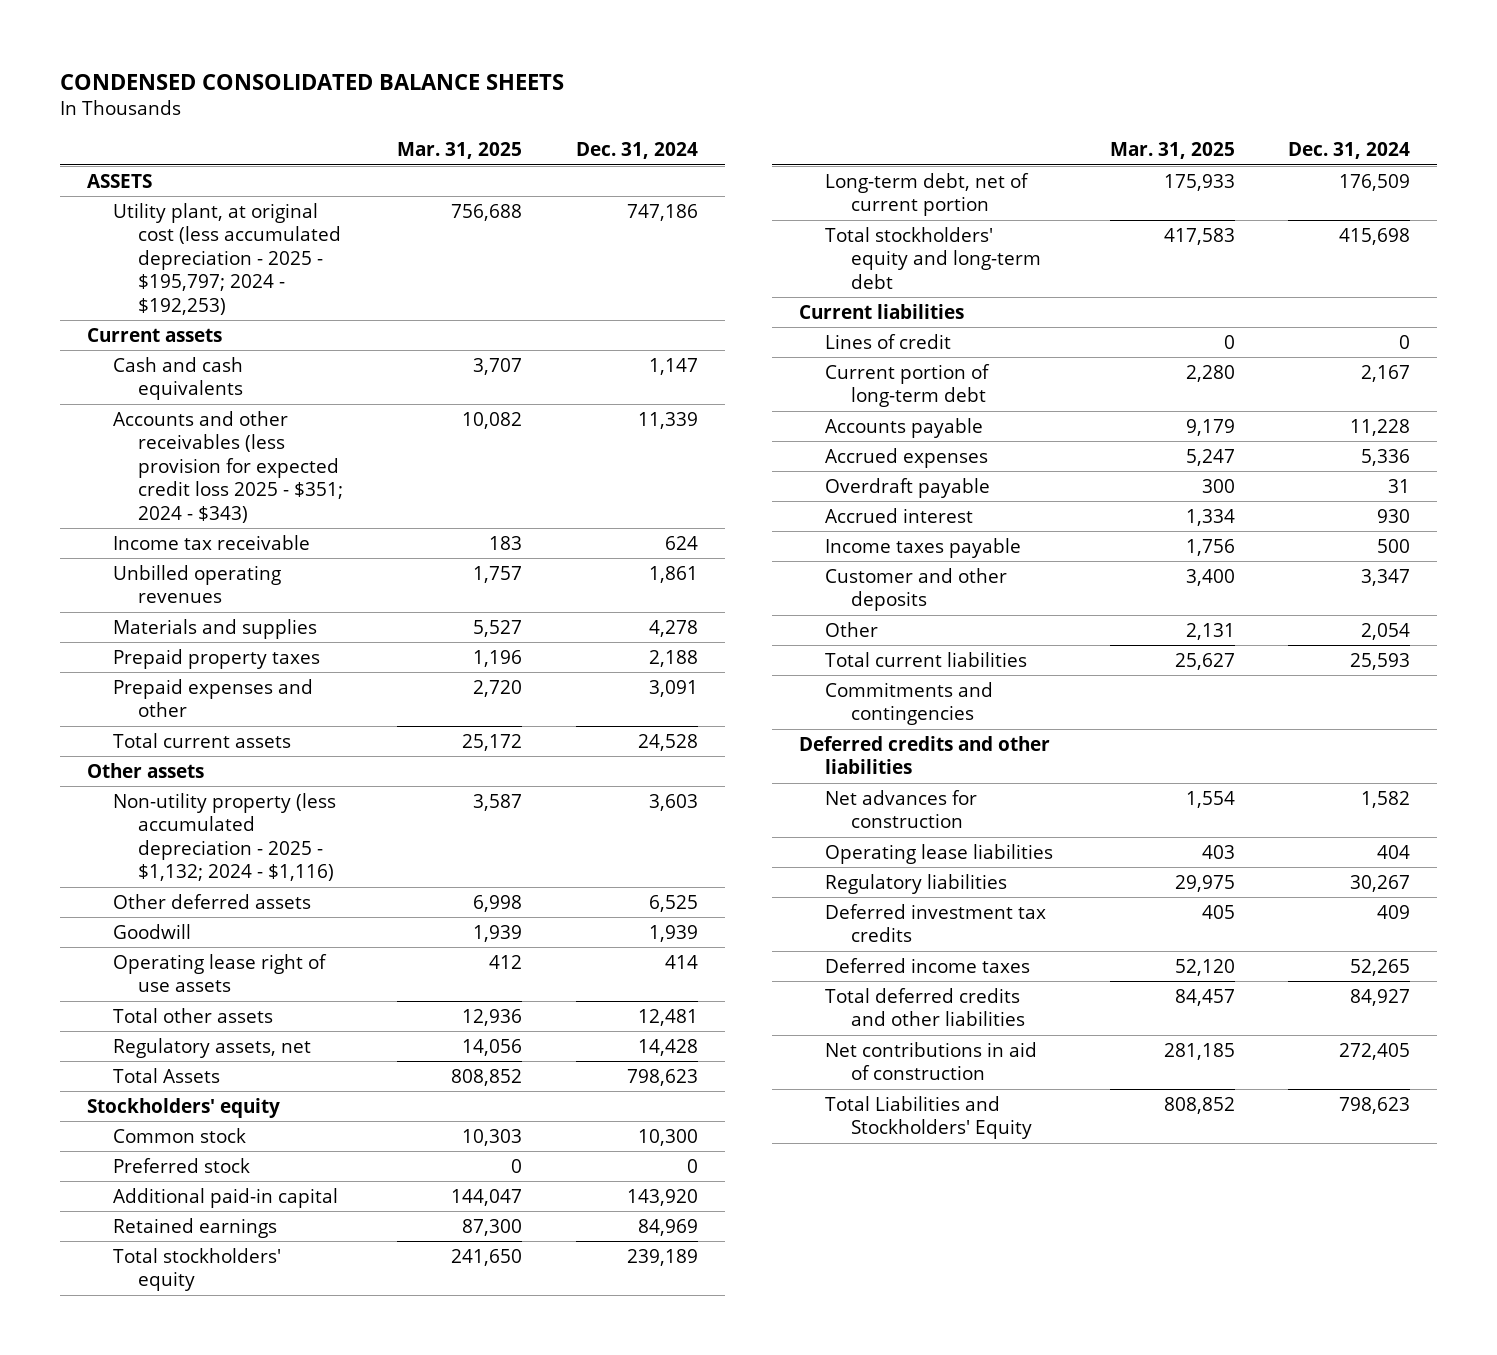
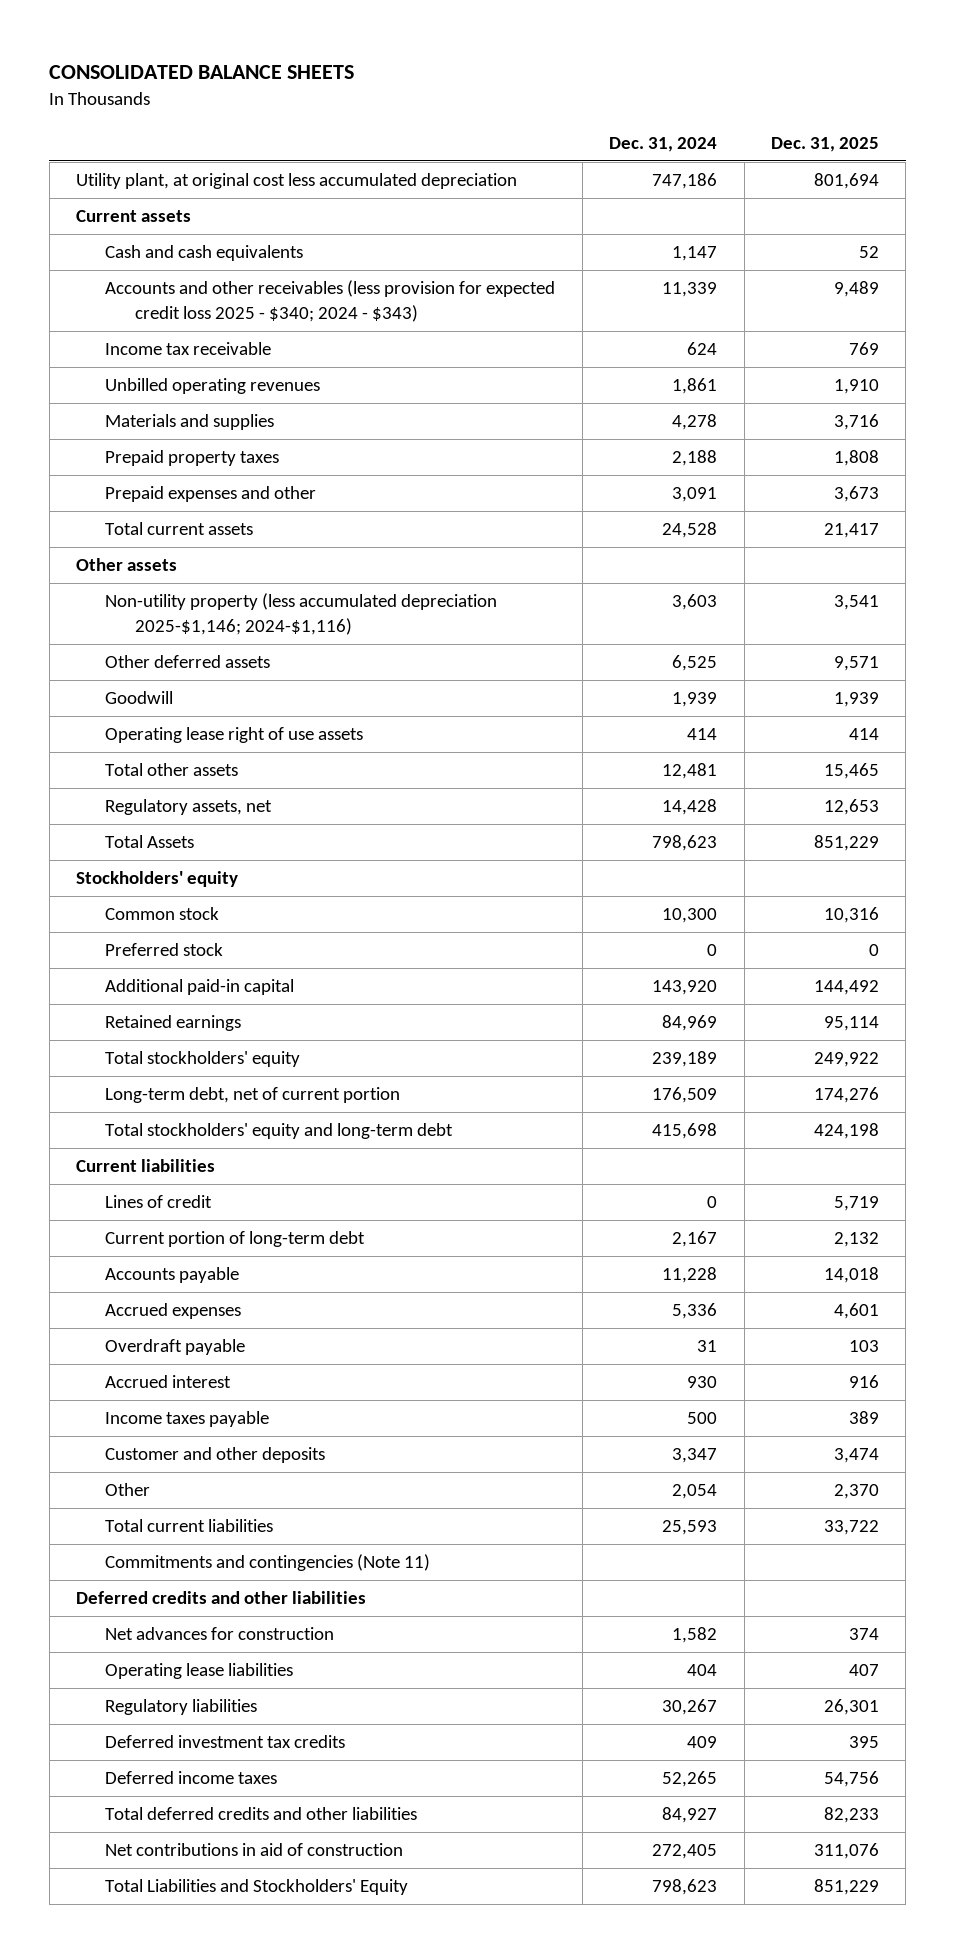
[59,73,564,90] CONDENSED CONSOLIDATED BALANCE SHEETS -> [49,64,355,79] CONSOLIDATED BALANCE SHEETS
[396,142,522,160] Mar. 31, 2025 -> none
none -> [770,136,879,152] Dec. 31, 2025
[86,173,152,188] ASSETS -> none
[112,202,342,315] Utility plant, at original cost (less accumulated depreciation - 2025 - $195,797; 2024 - $192,253) -> [76,173,518,190] Utility plant, at original cost less accumulated depreciation
[112,410,344,523] Accounts and other receivables (less provision for expected credit loss 2025 - $351; 2024 - $343) -> [105,280,556,323] Accounts and other receivables (less provision for expected credit loss 2025 - $340; 2024 - $343)
[112,792,336,882] Non-utility property (less accumulated depreciation - 2025 - $1,132; 2024 - $1,116) -> [105,593,498,636] Non-utility property (less accumulated depreciation 2025-$1,146; 2024-$1,116)
[825,681,994,726] Commitments and contingencies -> [105,1554,431,1572] Commitments and contingencies (Note 11)

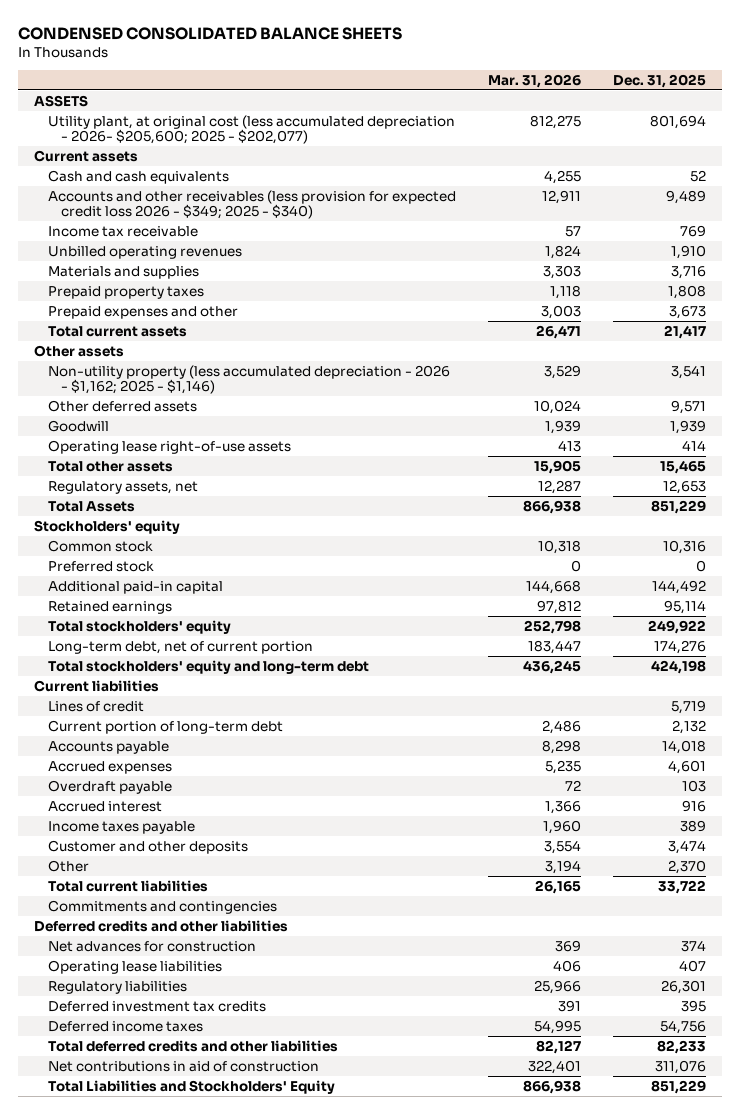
[49,64,355,79] CONSOLIDATED BALANCE SHEETS -> [18,27,403,41] CONDENSED CONSOLIDATED BALANCE SHEETS
[609,136,718,152] Dec. 31, 2024 -> none
none -> [487,74,581,89] Mar. 31, 2026
none -> [34,94,89,107] ASSETS
[76,173,518,190] Utility plant, at original cost less accumulated depreciation -> [47,114,455,145] Utility plant, at original cost (less accumulated depreciation - 2026- $205,600; 2025 - $202,077)
[105,280,556,323] Accounts and other receivables (less provision for expected credit loss 2025 - $340; 2024 - $343) -> [47,189,456,220] Accounts and other receivables (less provision for expected credit loss 2026 - $349; 2025 - $340)
[105,593,498,636] Non-utility property (less accumulated depreciation 2025-$1,146; 2024-$1,116) -> [47,364,450,395] Non-utility property (less accumulated depreciation - 2026 - $1,162; 2025 - $1,146)
[105,727,364,744] Operating lease right of use assets -> [47,439,291,454] Operating lease right-of-use assets
[105,1554,431,1572] Commitments and contingencies (Note 11) -> [47,899,277,914] Commitments and contingencies

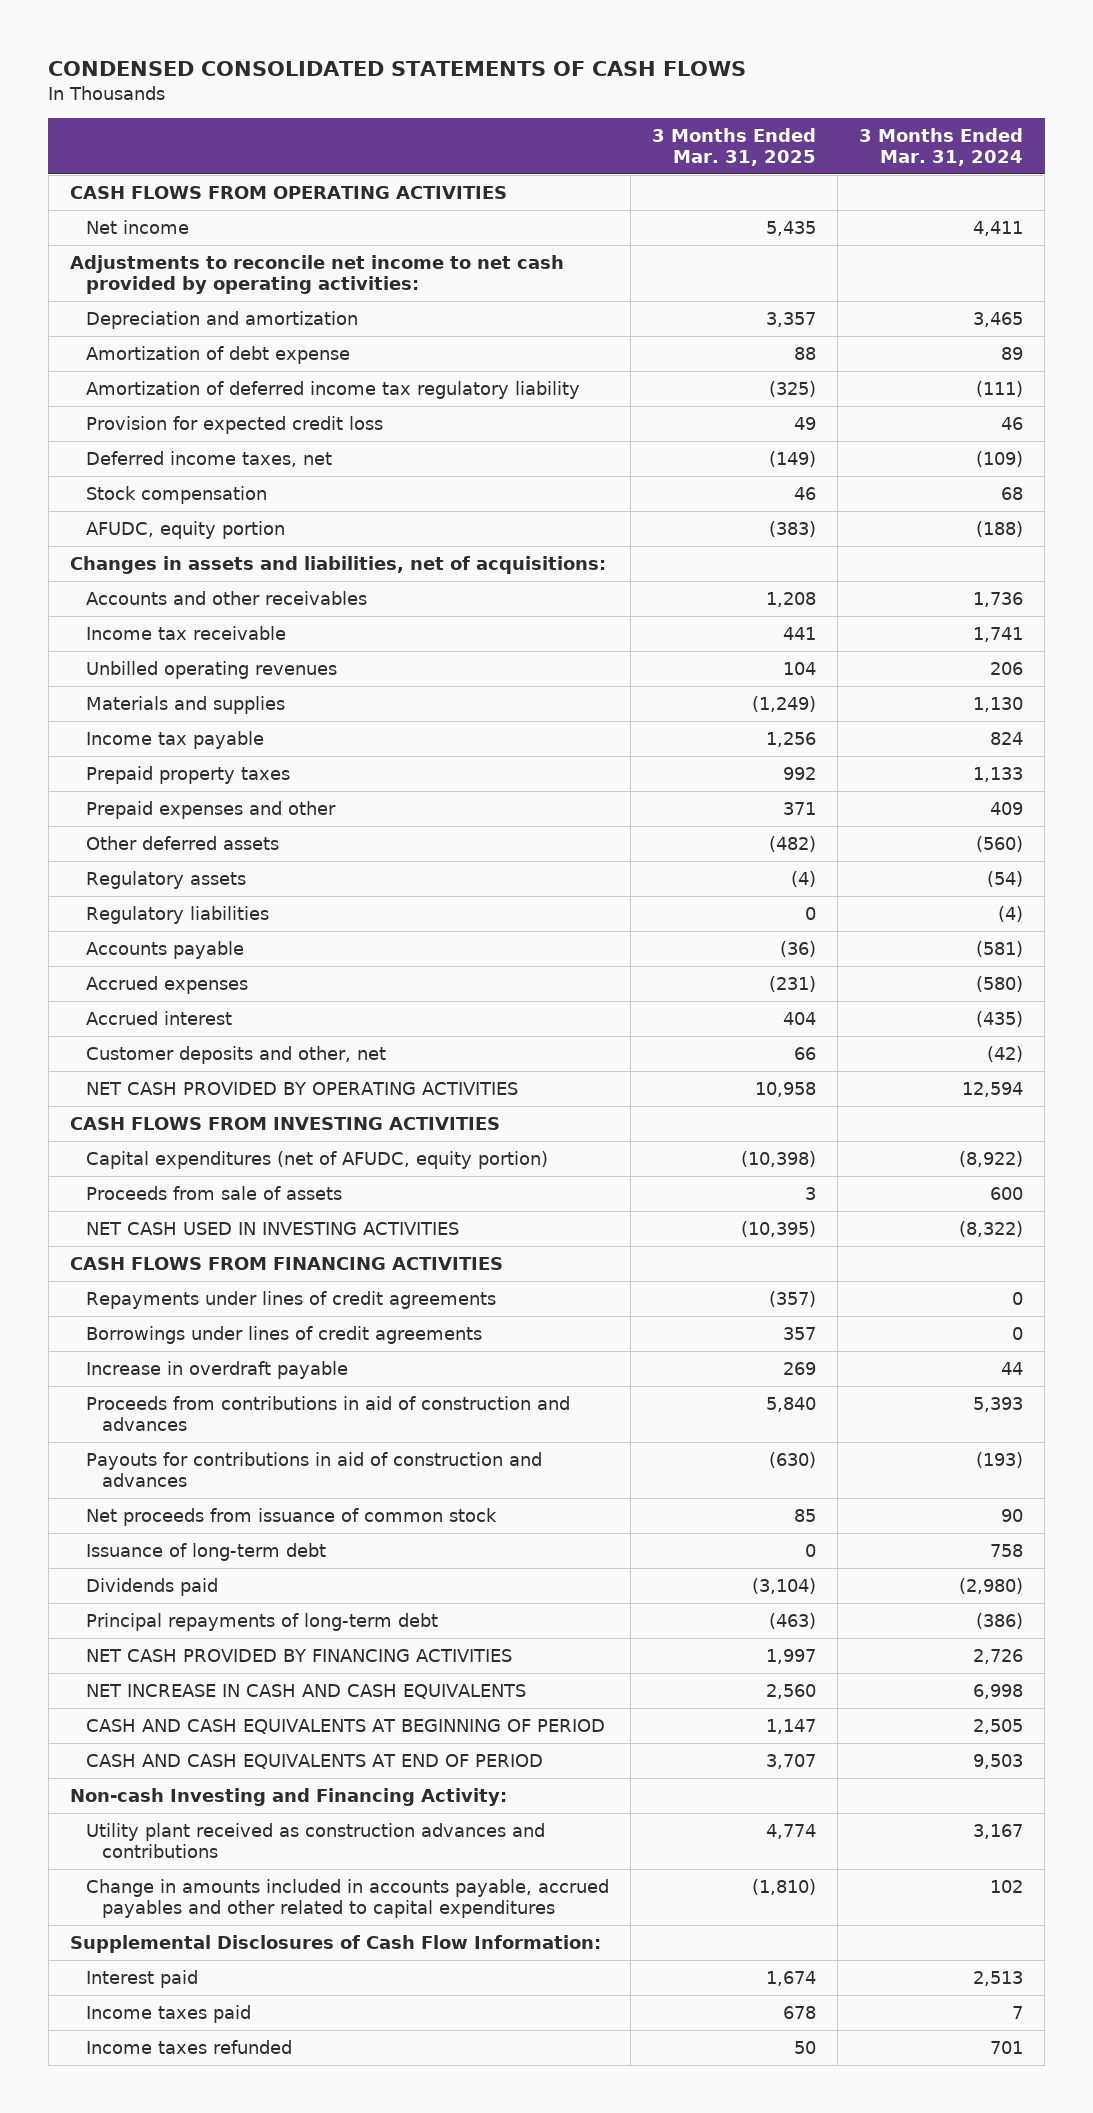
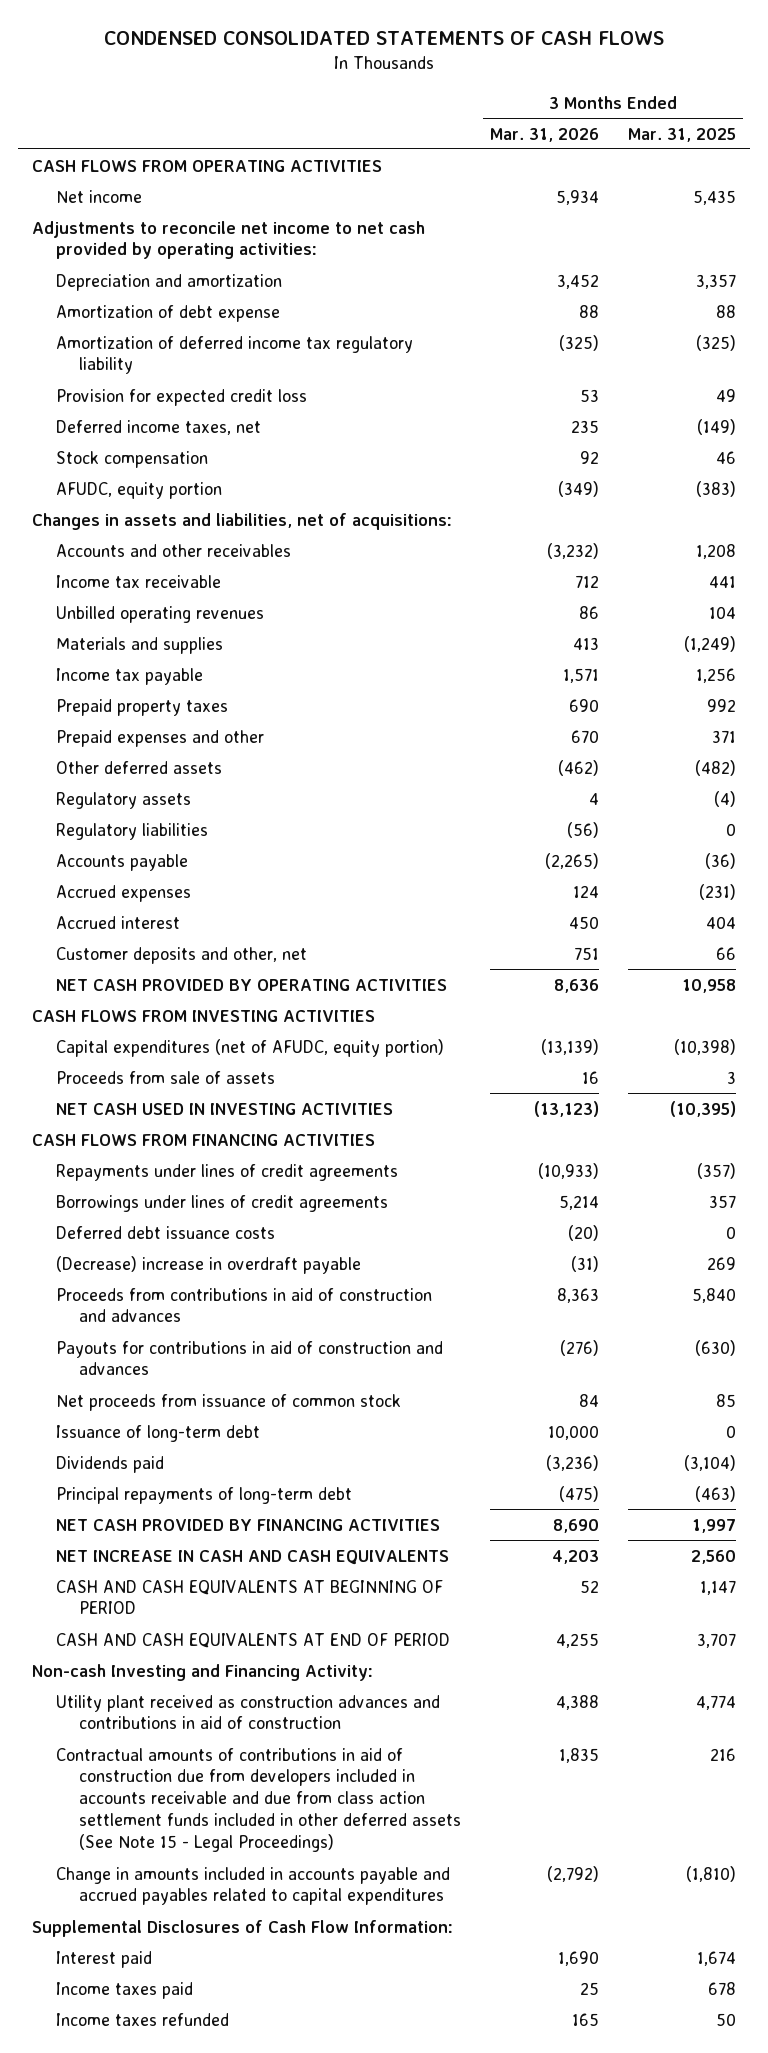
[859,128,1024,167] 3 Months Ended Mar. 31, 2024 -> none
none -> [490,127,600,142] Mar. 31, 2026
none -> [55,1225,275,1239] Deferred debt issuance costs
[85,1360,348,1379] Increase in overdraft payable -> [55,1255,361,1274] (Decrease) increase in overdraft payable
[85,1822,545,1858] Utility plant received as construction advances and contributions -> [55,1694,440,1730] Utility plant received as construction advances and contributions in aid of construction
none -> [55,1747,462,1853] Contractual amounts of contributions in aid of construction due from developers included in accounts receivable and due from class action settlement funds included in other deferred assets (See Note 15 - Legal Proceedings)
[85,1878,609,1918] Change in amounts included in accounts payable, accrued payables and other related to capital expenditures -> [55,1866,450,1906] Change in amounts included in accounts payable and accrued payables related to capital expenditures

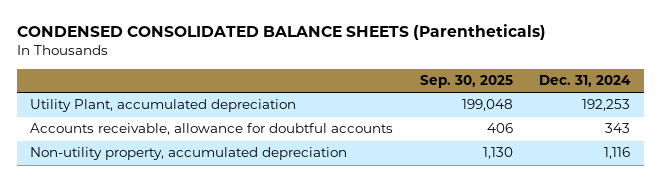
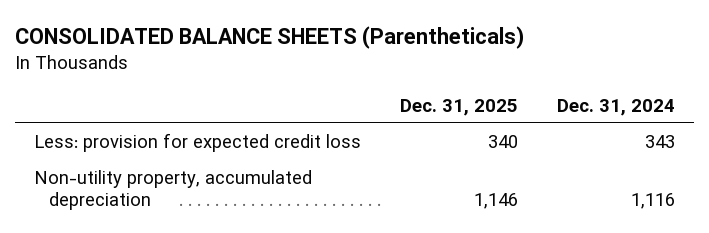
[16,24,546,41] CONDENSED CONSOLIDATED BALANCE SHEETS (Parentheticals) -> [14,25,524,49] CONSOLIDATED BALANCE SHEETS (Parentheticals)
[419,75,513,89] Sep. 30, 2025 -> none
none -> [400,98,519,116] Dec. 31, 2025
[30,99,297,113] Utility Plant, accumulated depreciation -> none
[30,123,394,136] Accounts receivable, allowance for doubtful accounts -> [34,133,362,153] Less: provision for expected credit loss

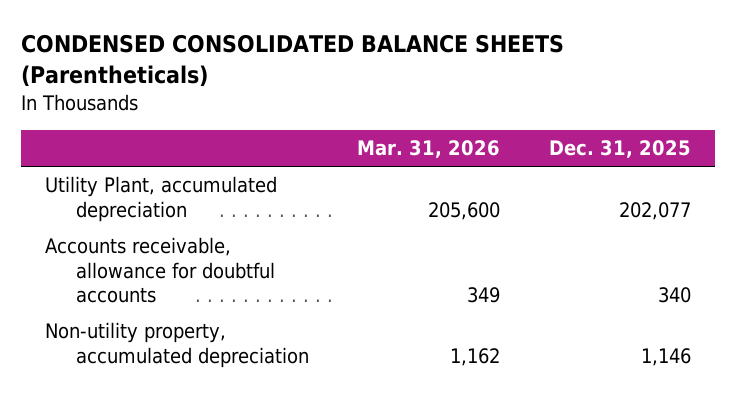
[14,25,524,49] CONSOLIDATED BALANCE SHEETS (Parentheticals) -> [21,34,565,88] CONDENSED CONSOLIDATED BALANCE SHEETS (Parentheticals)
[556,98,675,116] Dec. 31, 2024 -> none
none -> [357,140,501,159] Mar. 31, 2026
none -> [45,176,278,222] Utility Plant, accumulated depreciation
[34,133,362,153] Less: provision for expected credit loss -> [45,237,276,304] Accounts receivable, allowance for doubtful accounts

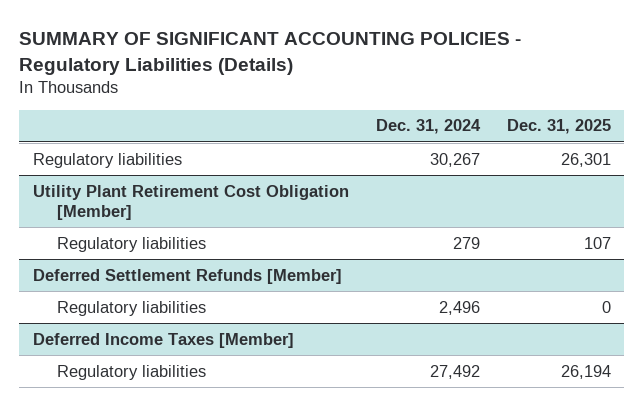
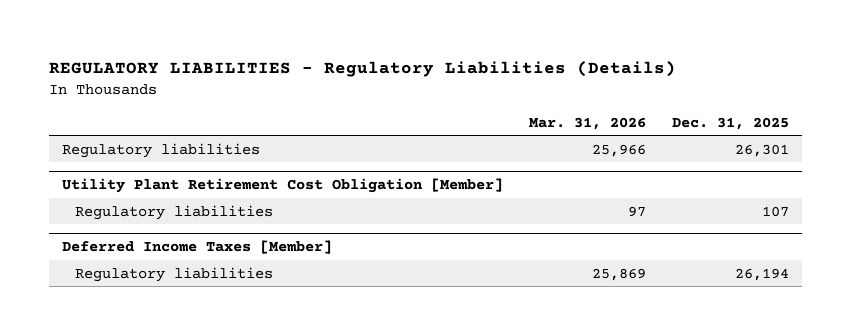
[19,31,522,75] SUMMARY OF SIGNIFICANT ACCOUNTING POLICIES - Regulatory Liabilities (Details) -> [49,60,677,77] REGULATORY LIABILITIES - Regulatory Liabilities (Details)
[375,119,481,135] Dec. 31, 2024 -> none
none -> [529,116,647,130] Mar. 31, 2026
[32,268,342,284] Deferred Settlement Refunds [Member] -> none
[57,300,207,316] Regulatory liabilities -> none

